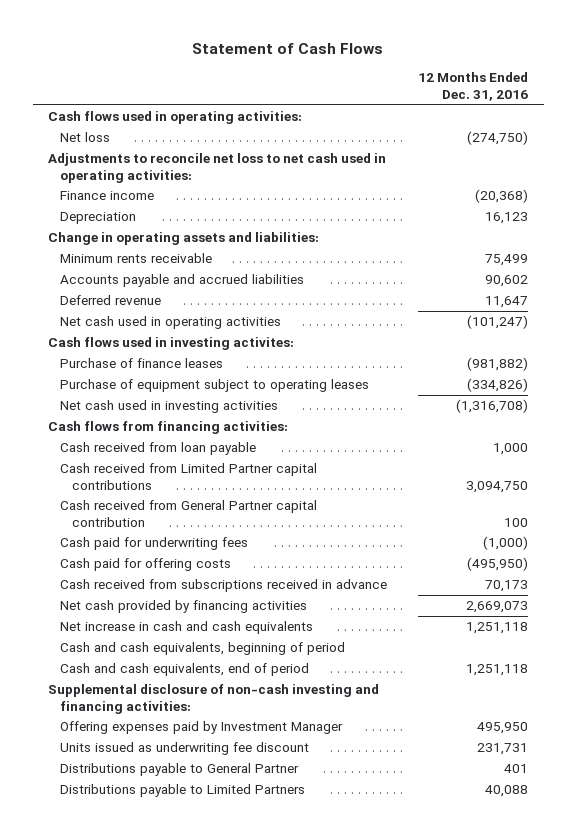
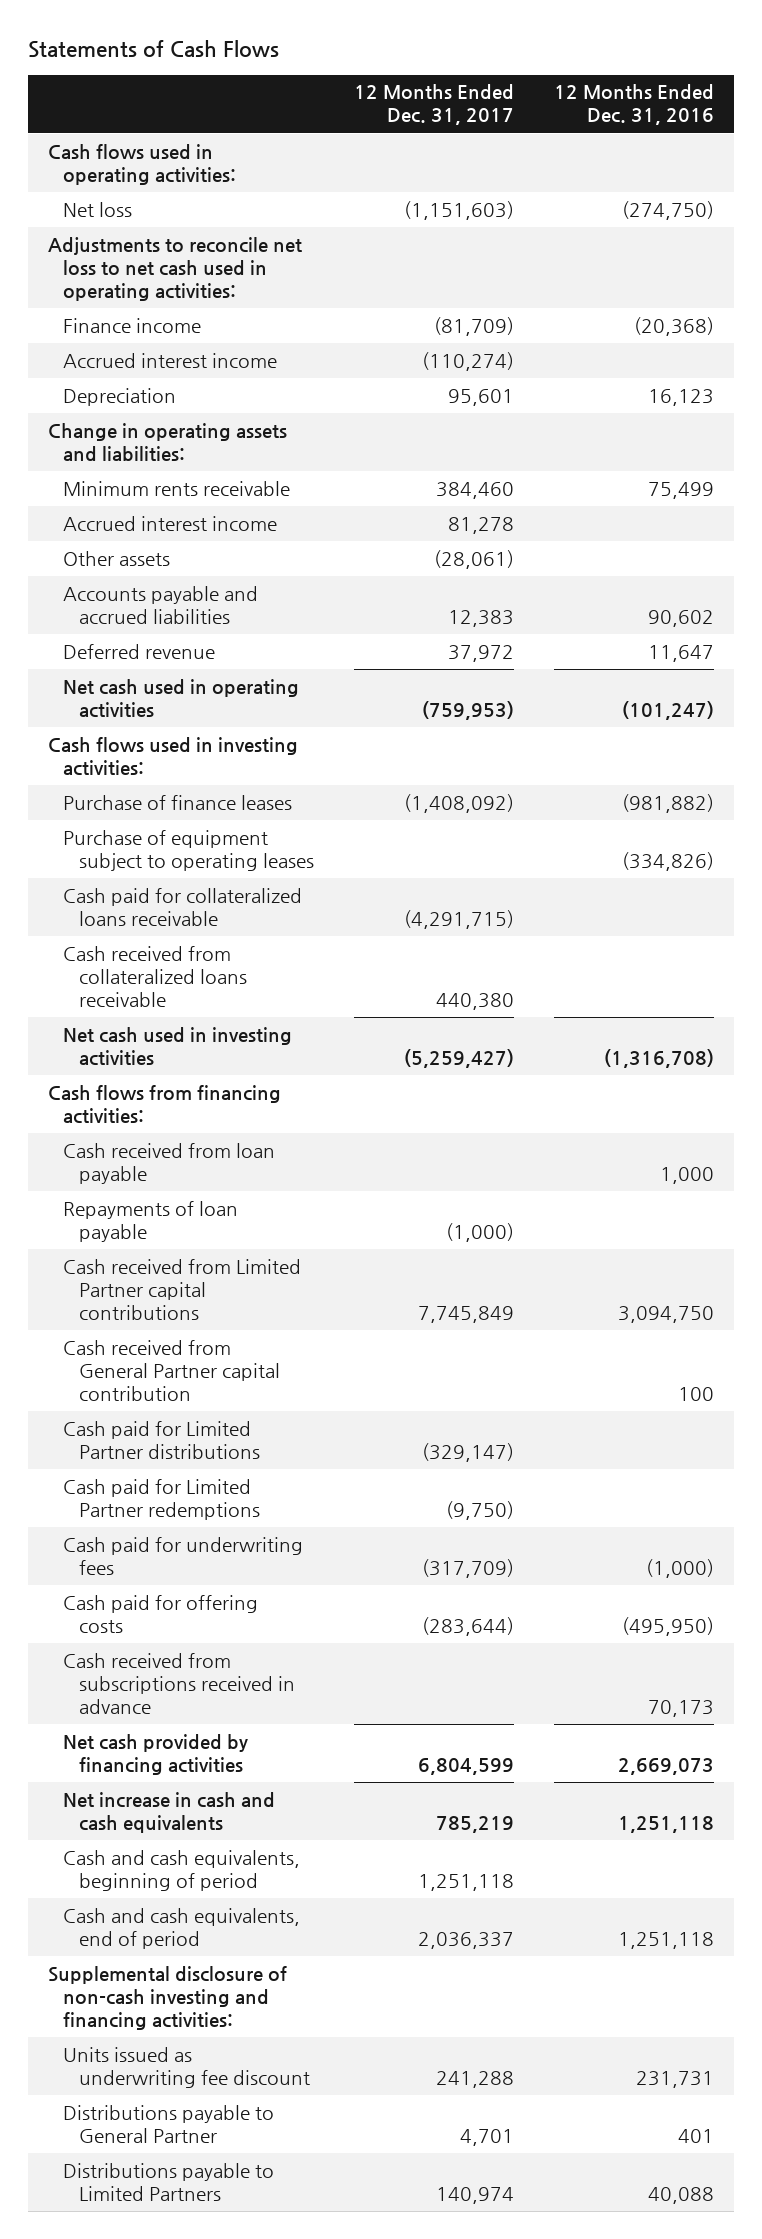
[192,42,384,54] Statement of Cash Flows -> [27,40,279,59] Statements of Cash Flows
none -> [353,84,514,126] 12 Months Ended Dec. 31, 2017
none -> [63,352,278,368] Accrued interest income
none -> [63,515,278,531] Accrued interest income
none -> [63,550,171,566] Other assets
[48,337,295,351] Cash flows used in investing activites: -> [48,736,299,776] Cash flows used in investing activities:
none -> [63,887,303,926] Cash paid for collateralized loans receivable
none -> [63,945,247,1007] Cash received from collateralized loans receivable
none -> [63,1200,239,1242] Repayments of loan payable
none -> [63,1420,260,1459] Cash paid for Limited Partner distributions
none -> [63,1478,260,1520] Cash paid for Limited Partner redemptions
[59,721,343,735] Offering expenses paid by Investment Manager -> none

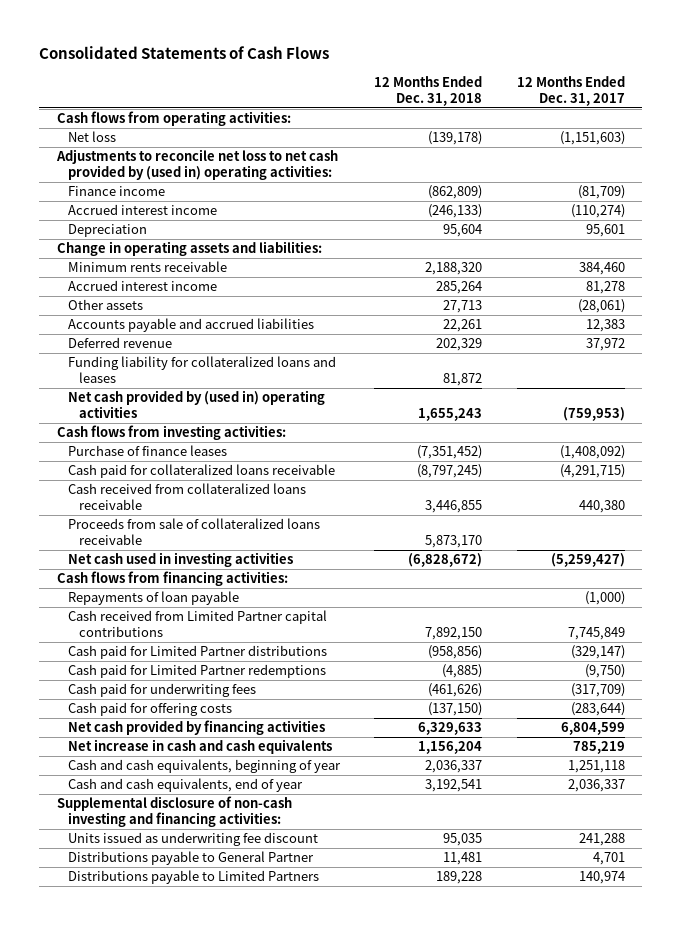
[27,40,279,59] Statements of Cash Flows -> [39,46,330,60] Consolidated Statements of Cash Flows
[553,84,714,126] 12 Months Ended Dec. 31, 2016 -> none
none -> [374,75,483,106] 12 Months Ended Dec. 31, 2018
[48,143,237,185] Cash flows used in operating activities: -> [56,111,291,127] Cash flows from operating activities:
[48,236,303,301] Adjustments to reconcile net loss to net cash used in operating activities: -> [55,149,338,181] Adjustments to reconcile net loss to net cash provided by (used in) operating activities:
none -> [67,356,336,384] Funding liability for collateralized loans and leases
[63,678,300,718] Net cash used in operating activities -> [67,390,325,419] Net cash provided by (used in) operating activities
[48,736,299,776] Cash flows used in investing activities: -> [56,425,286,441] Cash flows from investing activities:
[63,829,314,871] Purchase of equipment subject to operating leases -> none
none -> [67,518,320,546] Proceeds from sale of collateralized loans receivable
[63,1142,276,1184] Cash received from loan payable -> none
[63,1339,280,1401] Cash received from General Partner capital contribution -> none
[63,1652,295,1714] Cash received from subscriptions received in advance -> none
[63,1849,301,1891] Cash and cash equivalents, beginning of period -> [67,759,341,774] Cash and cash equivalents, beginning of year
[63,1907,301,1949] Cash and cash equivalents, end of period -> [67,778,303,793] Cash and cash equivalents, end of year

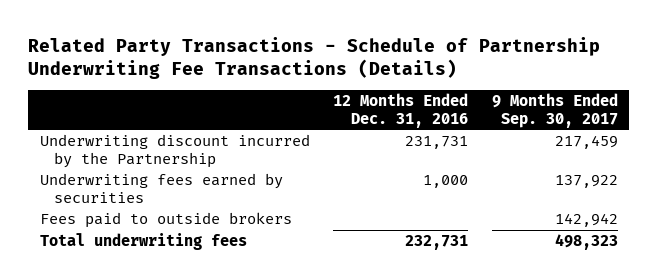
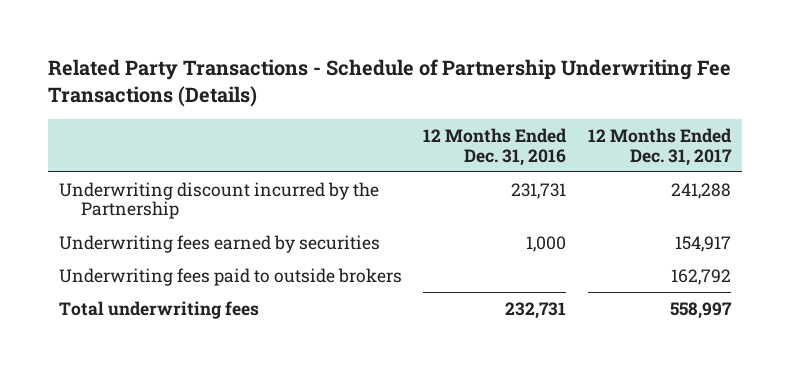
[491,93,618,128] 9 Months Ended Sep. 30, 2017 -> none
none -> [587,127,732,166] 12 Months Ended Dec. 31, 2017
[39,212,292,229] Fees paid to outside brokers -> [58,267,402,286] Underwriting fees paid to outside brokers

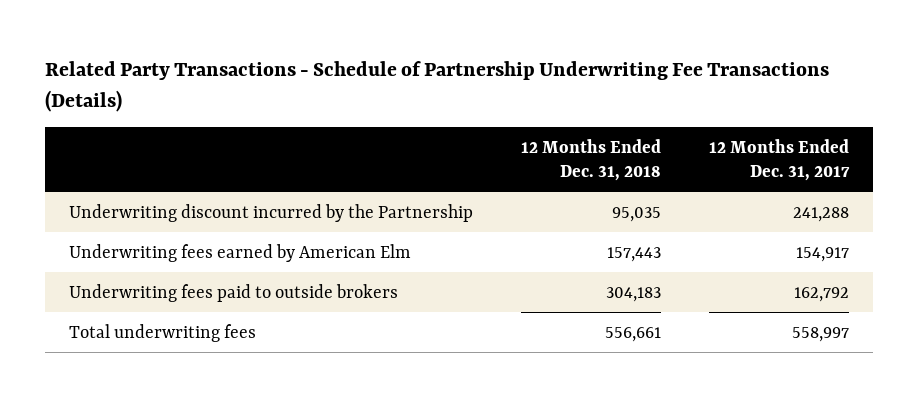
[423,127,568,166] 12 Months Ended Dec. 31, 2016 -> none
none -> [521,138,662,181] 12 Months Ended Dec. 31, 2018
[58,234,380,253] Underwriting fees earned by securities -> [69,243,412,262] Underwriting fees earned by American Elm

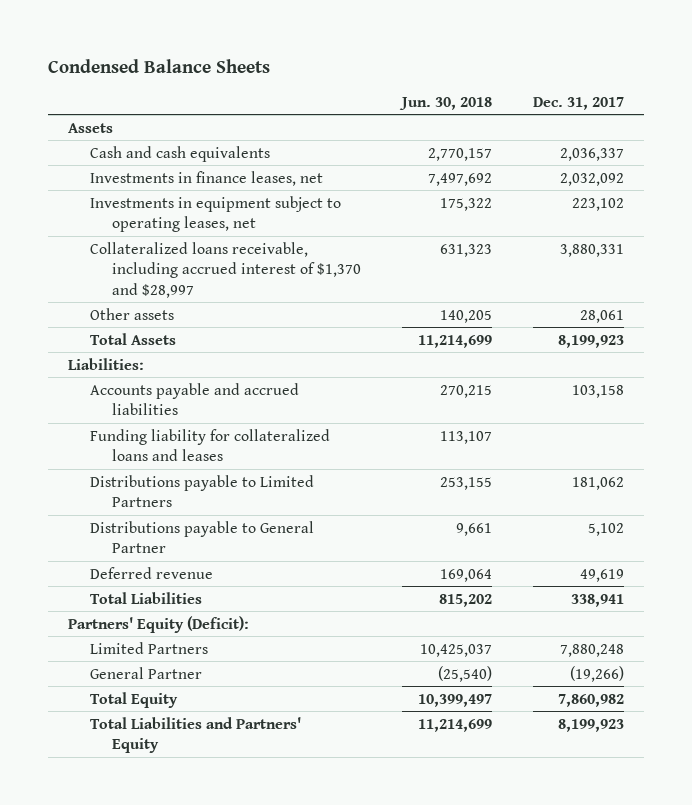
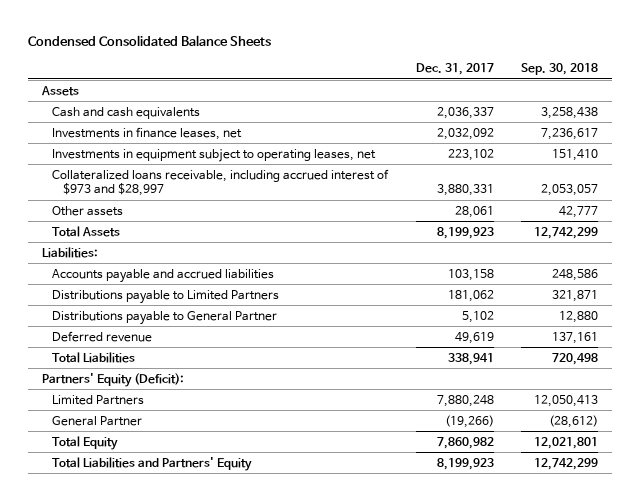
[47,58,270,73] Condensed Balance Sheets -> [28,35,272,47] Condensed Consolidated Balance Sheets
[398,96,492,110] Jun. 30, 2018 -> none
none -> [521,63,599,76] Sep. 30, 2018
[89,241,361,298] Collateralized loans receivable, including accrued interest of $1,370 and $28,997 -> [52,168,390,197] Collateralized loans receivable, including accrued interest of $973 and $28,997
[89,428,330,462] Funding liability for collateralized loans and leases -> none

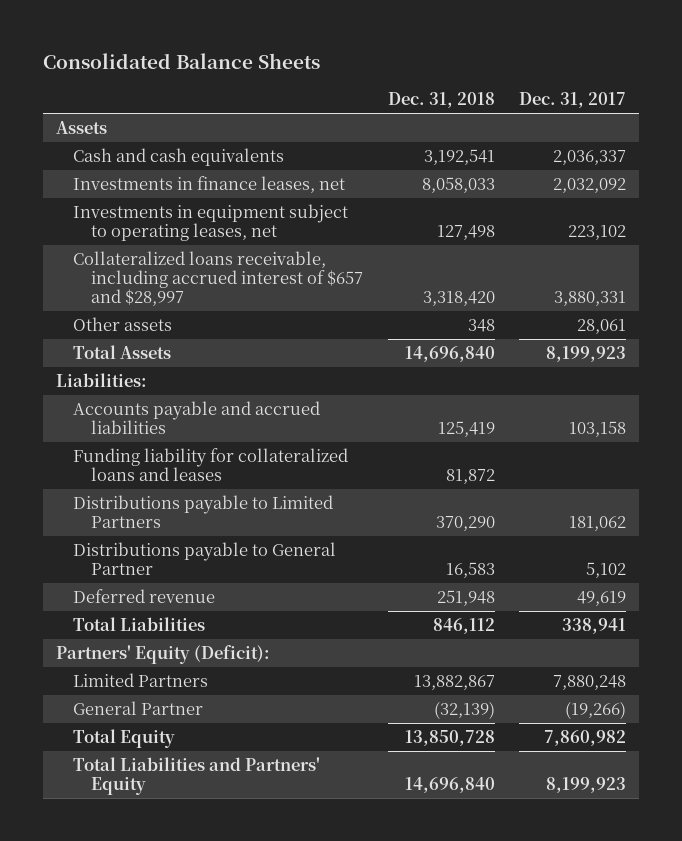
[28,35,272,47] Condensed Consolidated Balance Sheets -> [43,52,321,69] Consolidated Balance Sheets
[521,63,599,76] Sep. 30, 2018 -> none
none -> [387,92,495,109] Dec. 31, 2018
[52,168,390,197] Collateralized loans receivable, including accrued interest of $973 and $28,997 -> [73,251,363,307] Collateralized loans receivable, including accrued interest of $657 and $28,997
none -> [73,448,349,482] Funding liability for collateralized loans and leases

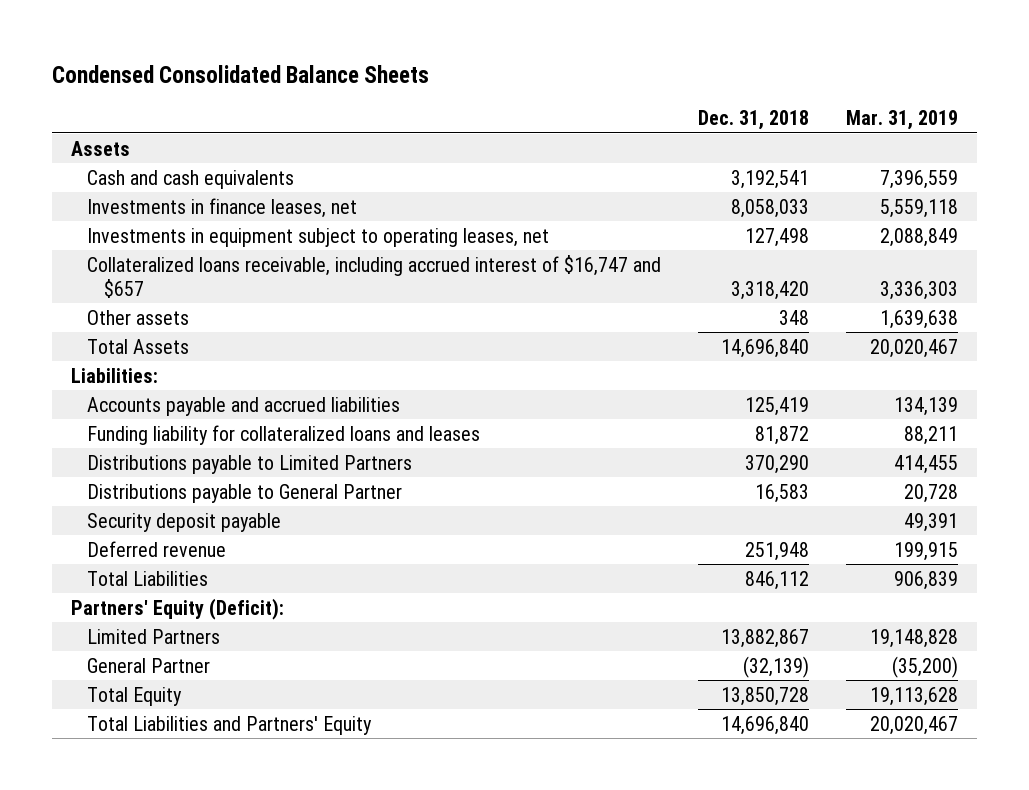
[43,52,321,69] Consolidated Balance Sheets -> [52,65,430,84] Condensed Consolidated Balance Sheets
[519,92,627,109] Dec. 31, 2017 -> none
none -> [846,110,959,131] Mar. 31, 2019
[73,251,363,307] Collateralized loans receivable, including accrued interest of $657 and $28,997 -> [87,254,662,298] Collateralized loans receivable, including accrued interest of $16,747 and $657
none -> [87,512,282,532] Security deposit payable

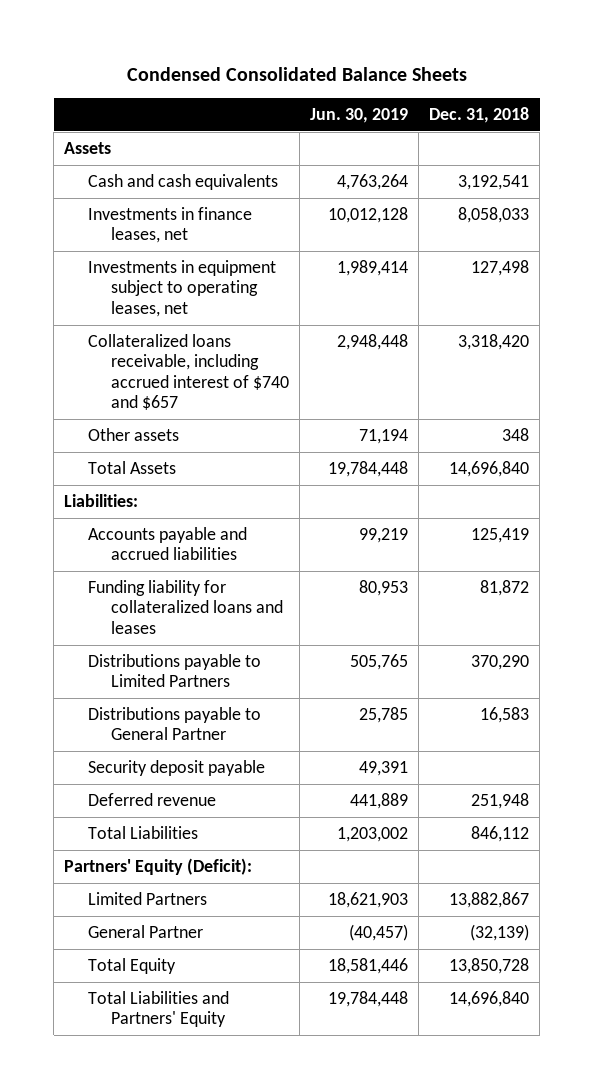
[846,110,959,131] Mar. 31, 2019 -> none
none -> [310,108,409,124] Jun. 30, 2019
[87,254,662,298] Collateralized loans receivable, including accrued interest of $16,747 and $657 -> [87,334,290,411] Collateralized loans receivable, including accrued interest of $740 and $657

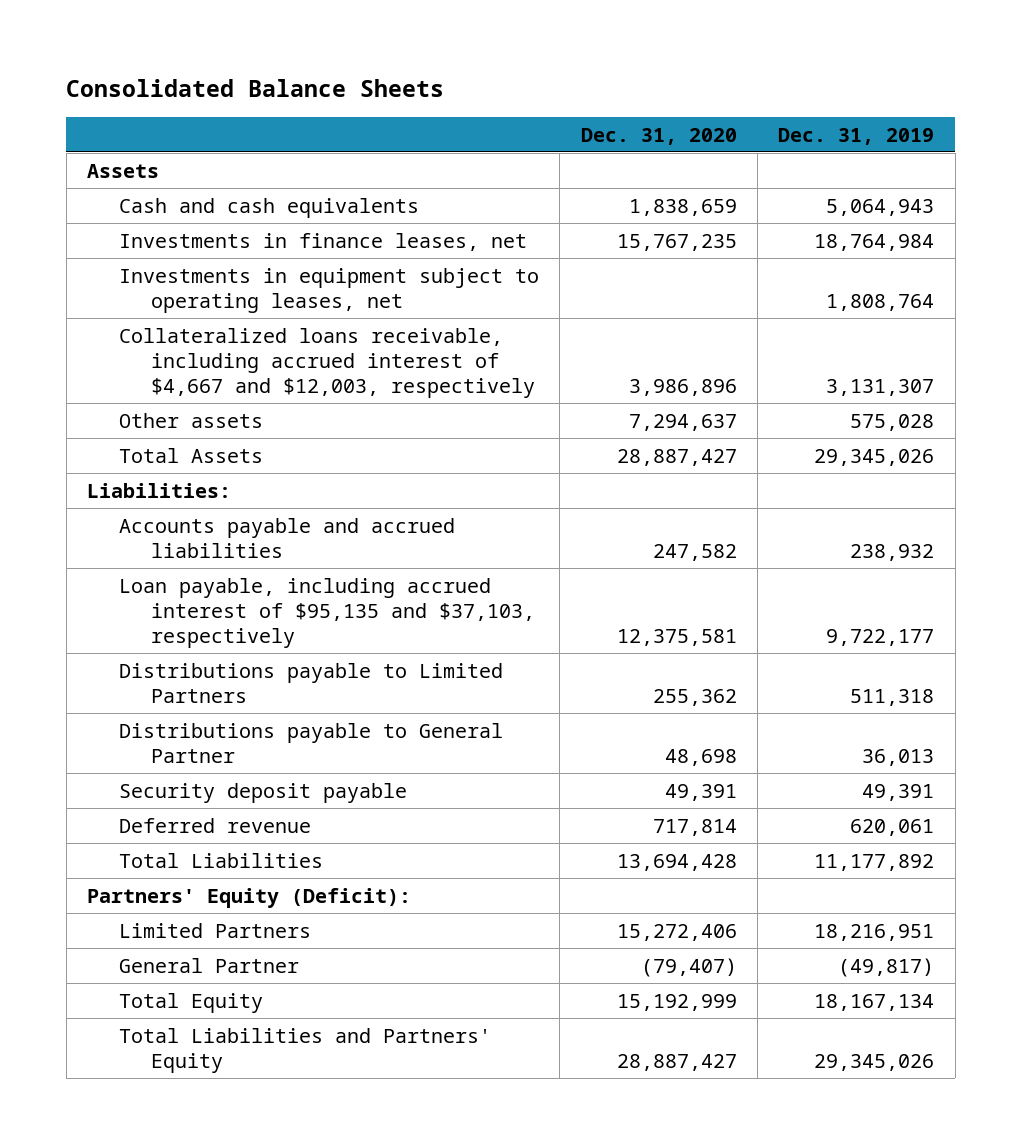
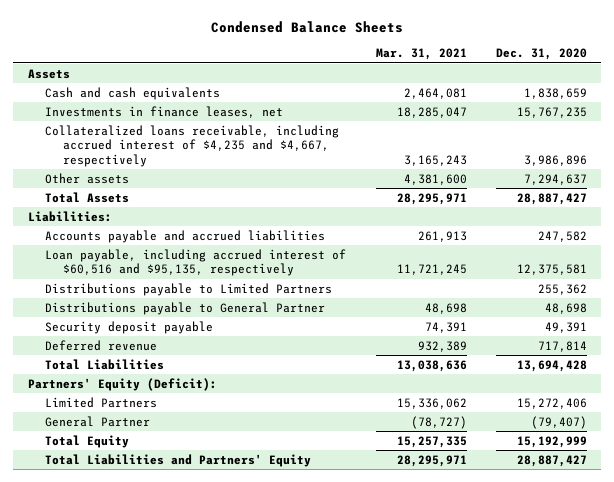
[66,79,445,98] Consolidated Balance Sheets -> [211,20,404,33] Condensed Balance Sheets
[778,127,935,145] Dec. 31, 2019 -> none
none -> [375,48,467,61] Mar. 31, 2021
[119,267,540,313] Investments in equipment subject to operating leases, net -> none
[119,327,536,399] Collateralized loans receivable, including accrued interest of $4,667 and $12,003, respectively -> [45,124,340,167] Collateralized loans receivable, including accrued interest of $4,235 and $4,667, respectively
[119,577,536,649] Loan payable, including accrued interest of $95,135 and $37,103, respectively -> [45,248,347,277] Loan payable, including accrued interest of $60,516 and $95,135, respectively

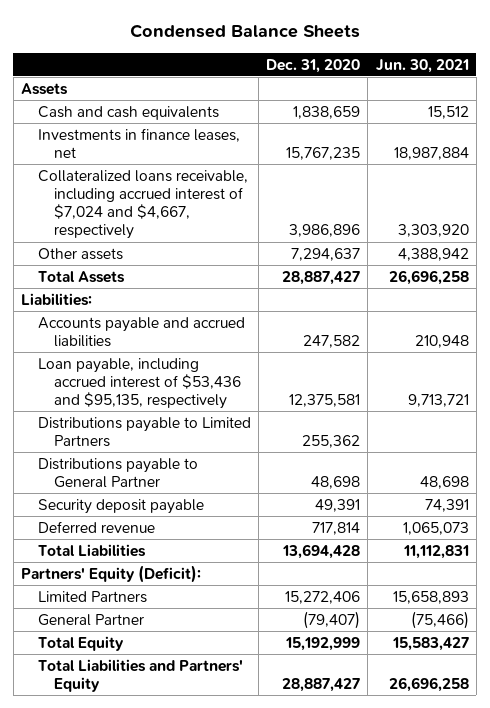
[375,48,467,61] Mar. 31, 2021 -> none
none -> [375,58,469,73] Jun. 30, 2021
[45,124,340,167] Collateralized loans receivable, including accrued interest of $4,235 and $4,667, respectively -> [37,169,248,240] Collateralized loans receivable, including accrued interest of $7,024 and $4,667, respectively
[45,248,347,277] Loan payable, including accrued interest of $60,516 and $95,135, respectively -> [37,357,242,410] Loan payable, including accrued interest of $53,436 and $95,135, respectively

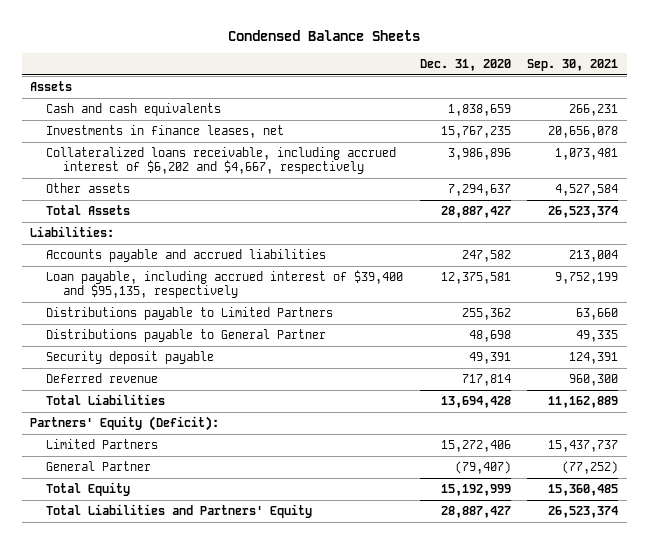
[375,58,469,73] Jun. 30, 2021 -> none
none -> [527,58,619,71] Sep. 30, 2021
[37,169,248,240] Collateralized loans receivable, including accrued interest of $7,024 and $4,667, respectively -> [46,147,397,175] Collateralized loans receivable, including accrued interest of $6,202 and $4,667, respectively
[37,357,242,410] Loan payable, including accrued interest of $53,436 and $95,135, respectively -> [46,270,404,299] Loan payable, including accrued interest of $39,400 and $95,135, respectively

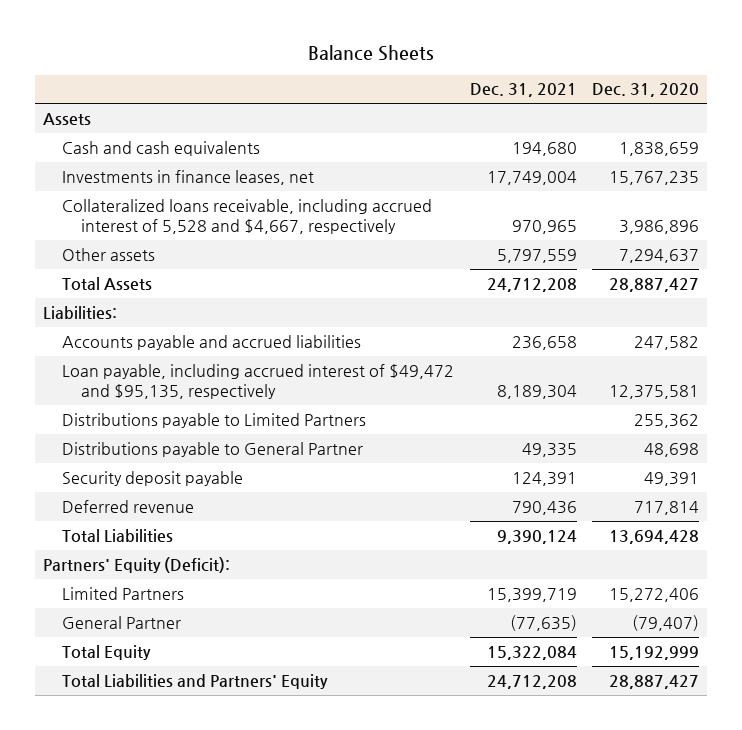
[228,29,421,41] Condensed Balance Sheets -> [308,45,435,62] Balance Sheets
[527,58,619,71] Sep. 30, 2021 -> none
none -> [469,83,577,98] Dec. 31, 2021
[46,147,397,175] Collateralized loans receivable, including accrued interest of $6,202 and $4,667, respectively -> [61,198,432,234] Collateralized loans receivable, including accrued interest of 5,528 and $4,667, respectively
[46,270,404,299] Loan payable, including accrued interest of $39,400 and $95,135, respectively -> [61,363,454,399] Loan payable, including accrued interest of $49,472 and $95,135, respectively

